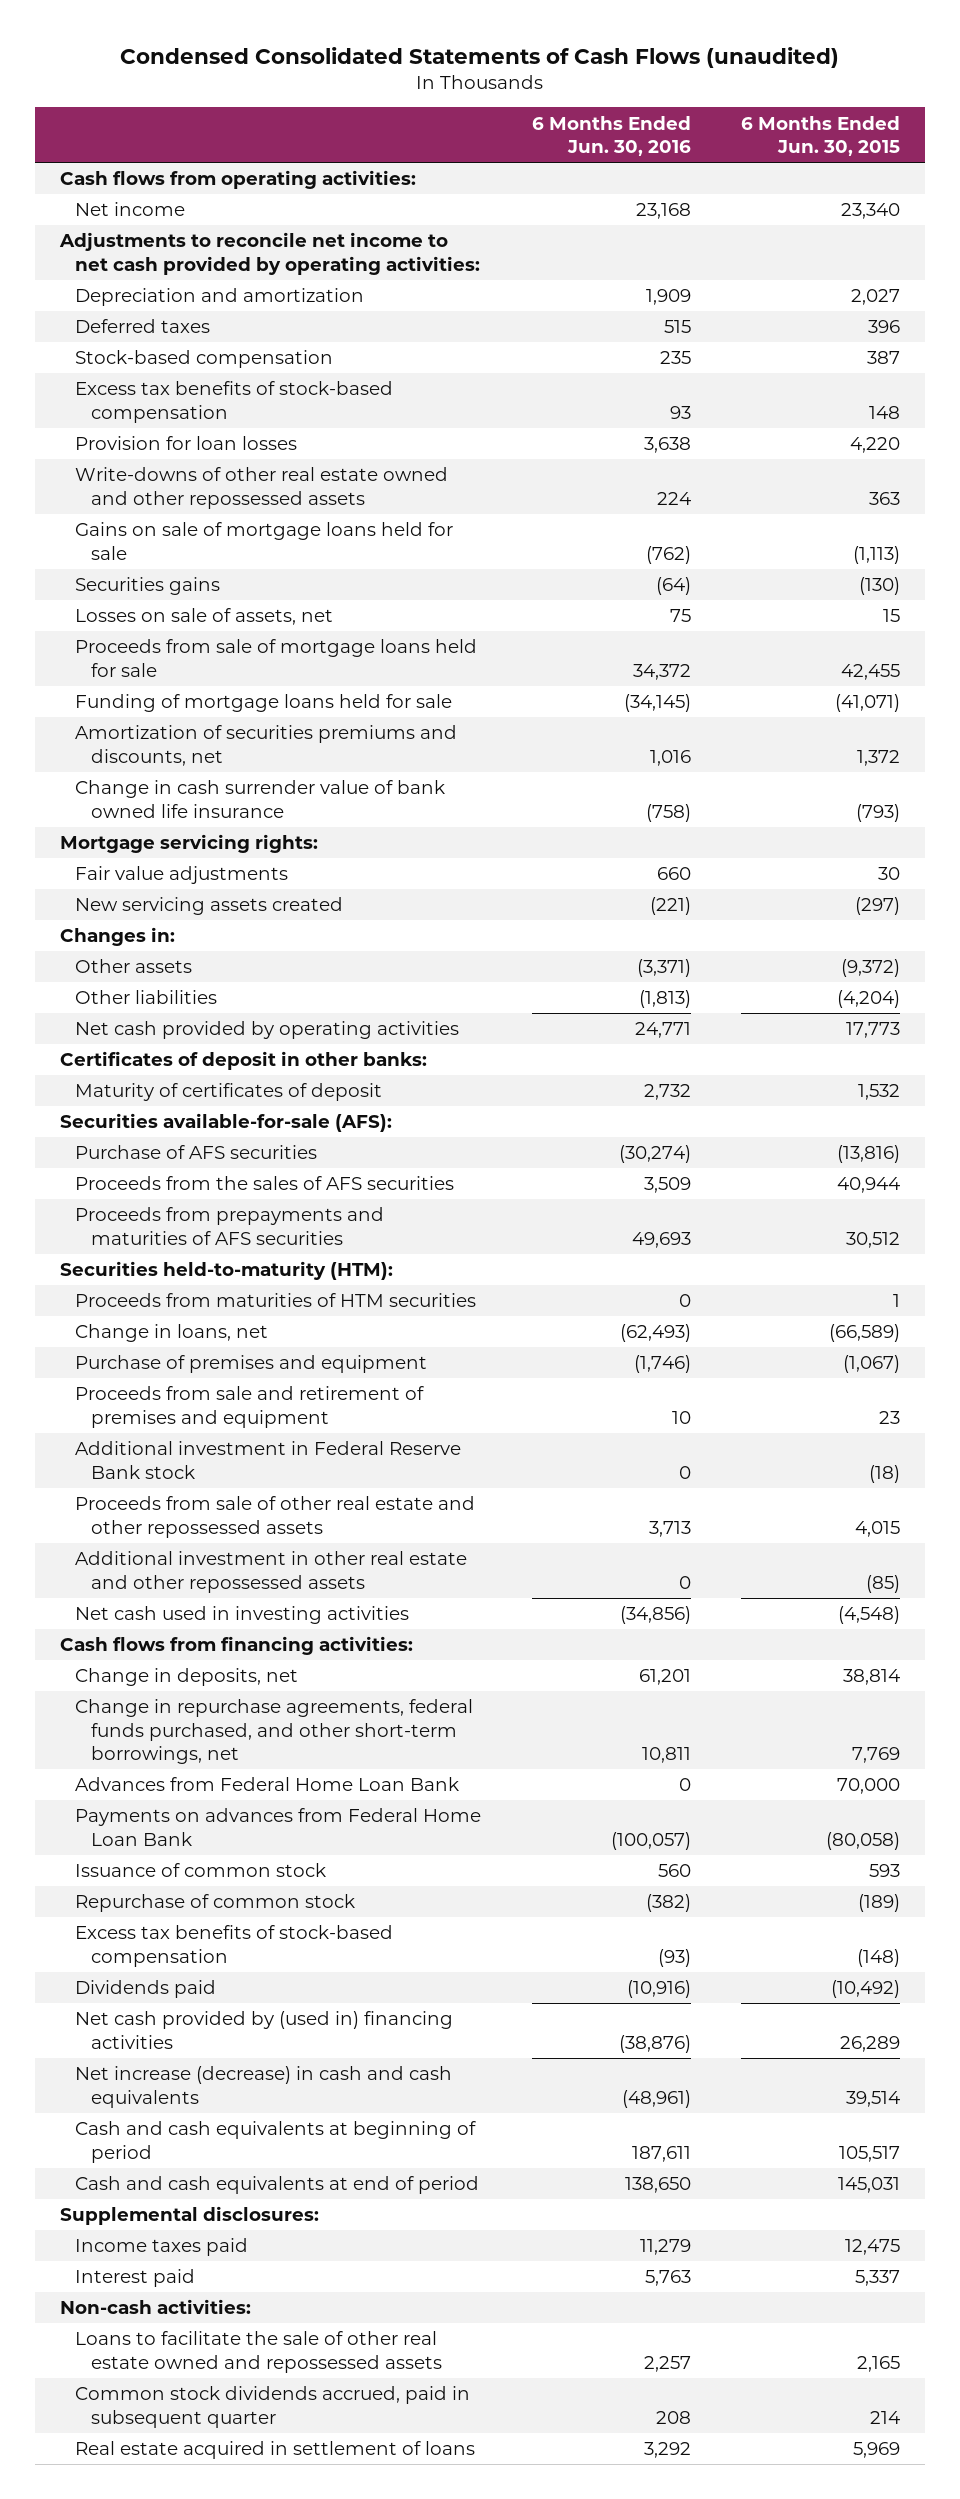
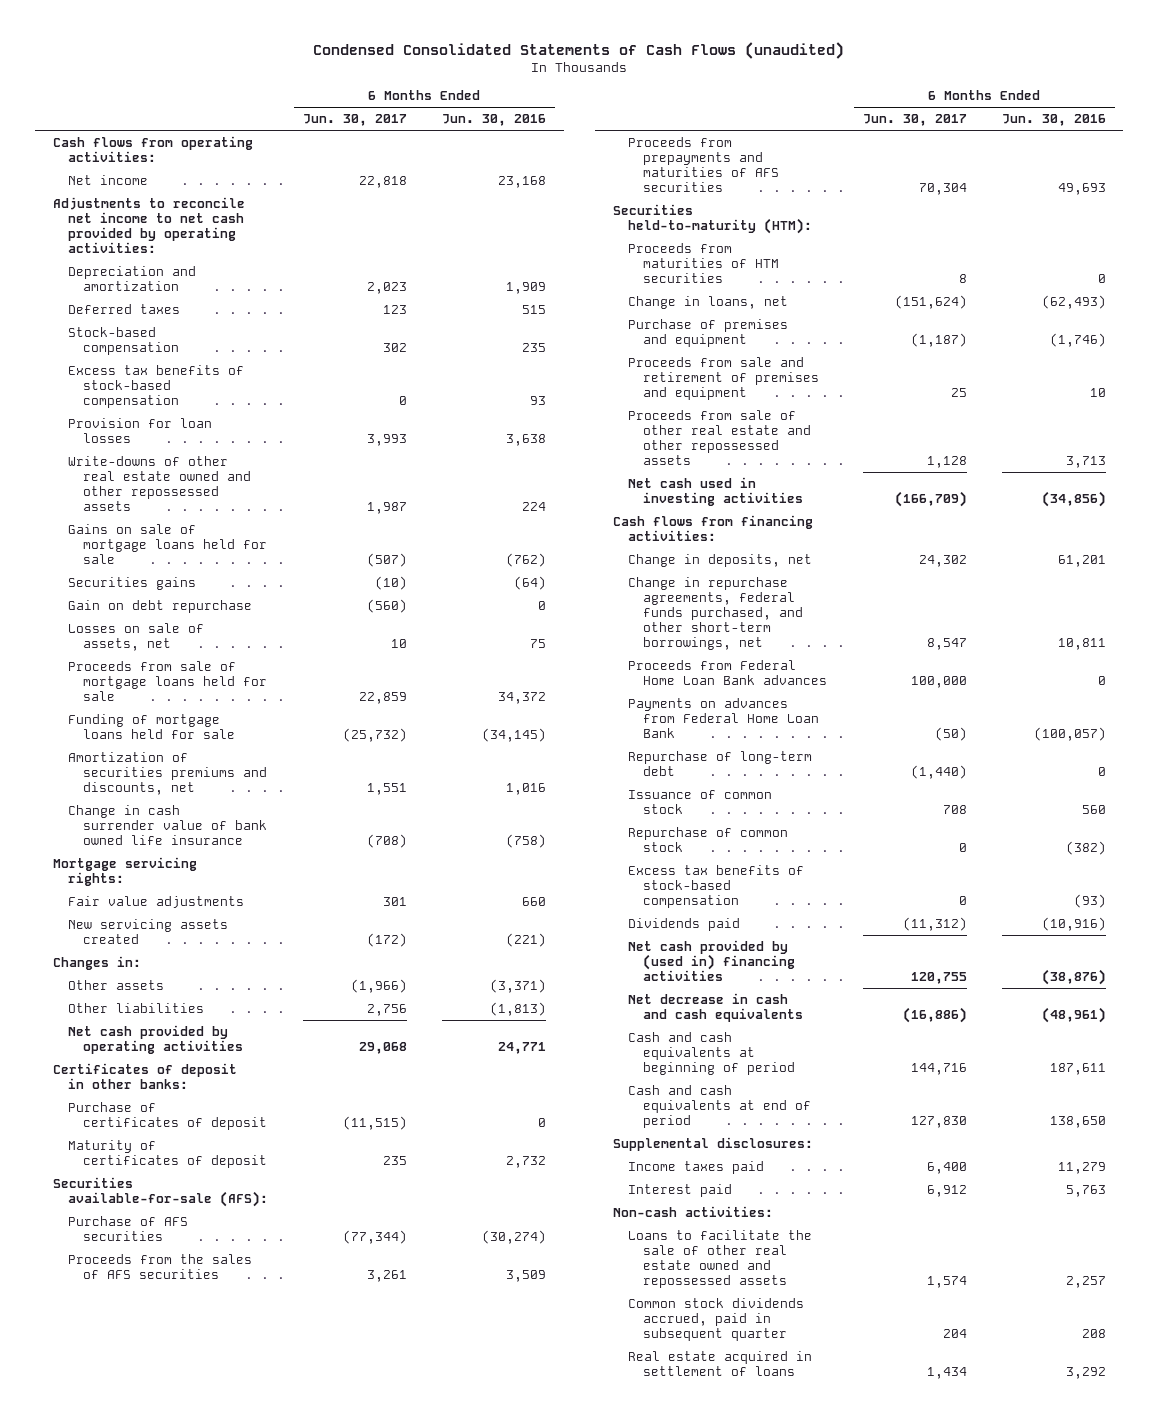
[741,115,901,156] 6 Months Ended Jun. 30, 2015 -> none
none -> [302,114,407,127] Jun. 30, 2017
none -> [67,599,252,613] Gain on debt repurchase
none -> [67,1101,267,1130] Purchase of certificates of deposit
[75,1441,462,1479] Additional investment in Federal Reserve Bank stock -> none
[75,1551,468,1593] Additional investment in other real estate and other repossessed assets -> none
[75,1777,460,1792] Advances from Federal Home Loan Bank -> [627,659,827,685] Proceeds from Federal Home Loan Bank advances
none -> [627,750,812,776] Repurchase of long-term debt
[75,2066,453,2108] Net increase (decrease) in cash and cash equivalents -> [627,992,803,1022] Net decrease in cash and cash equivalents

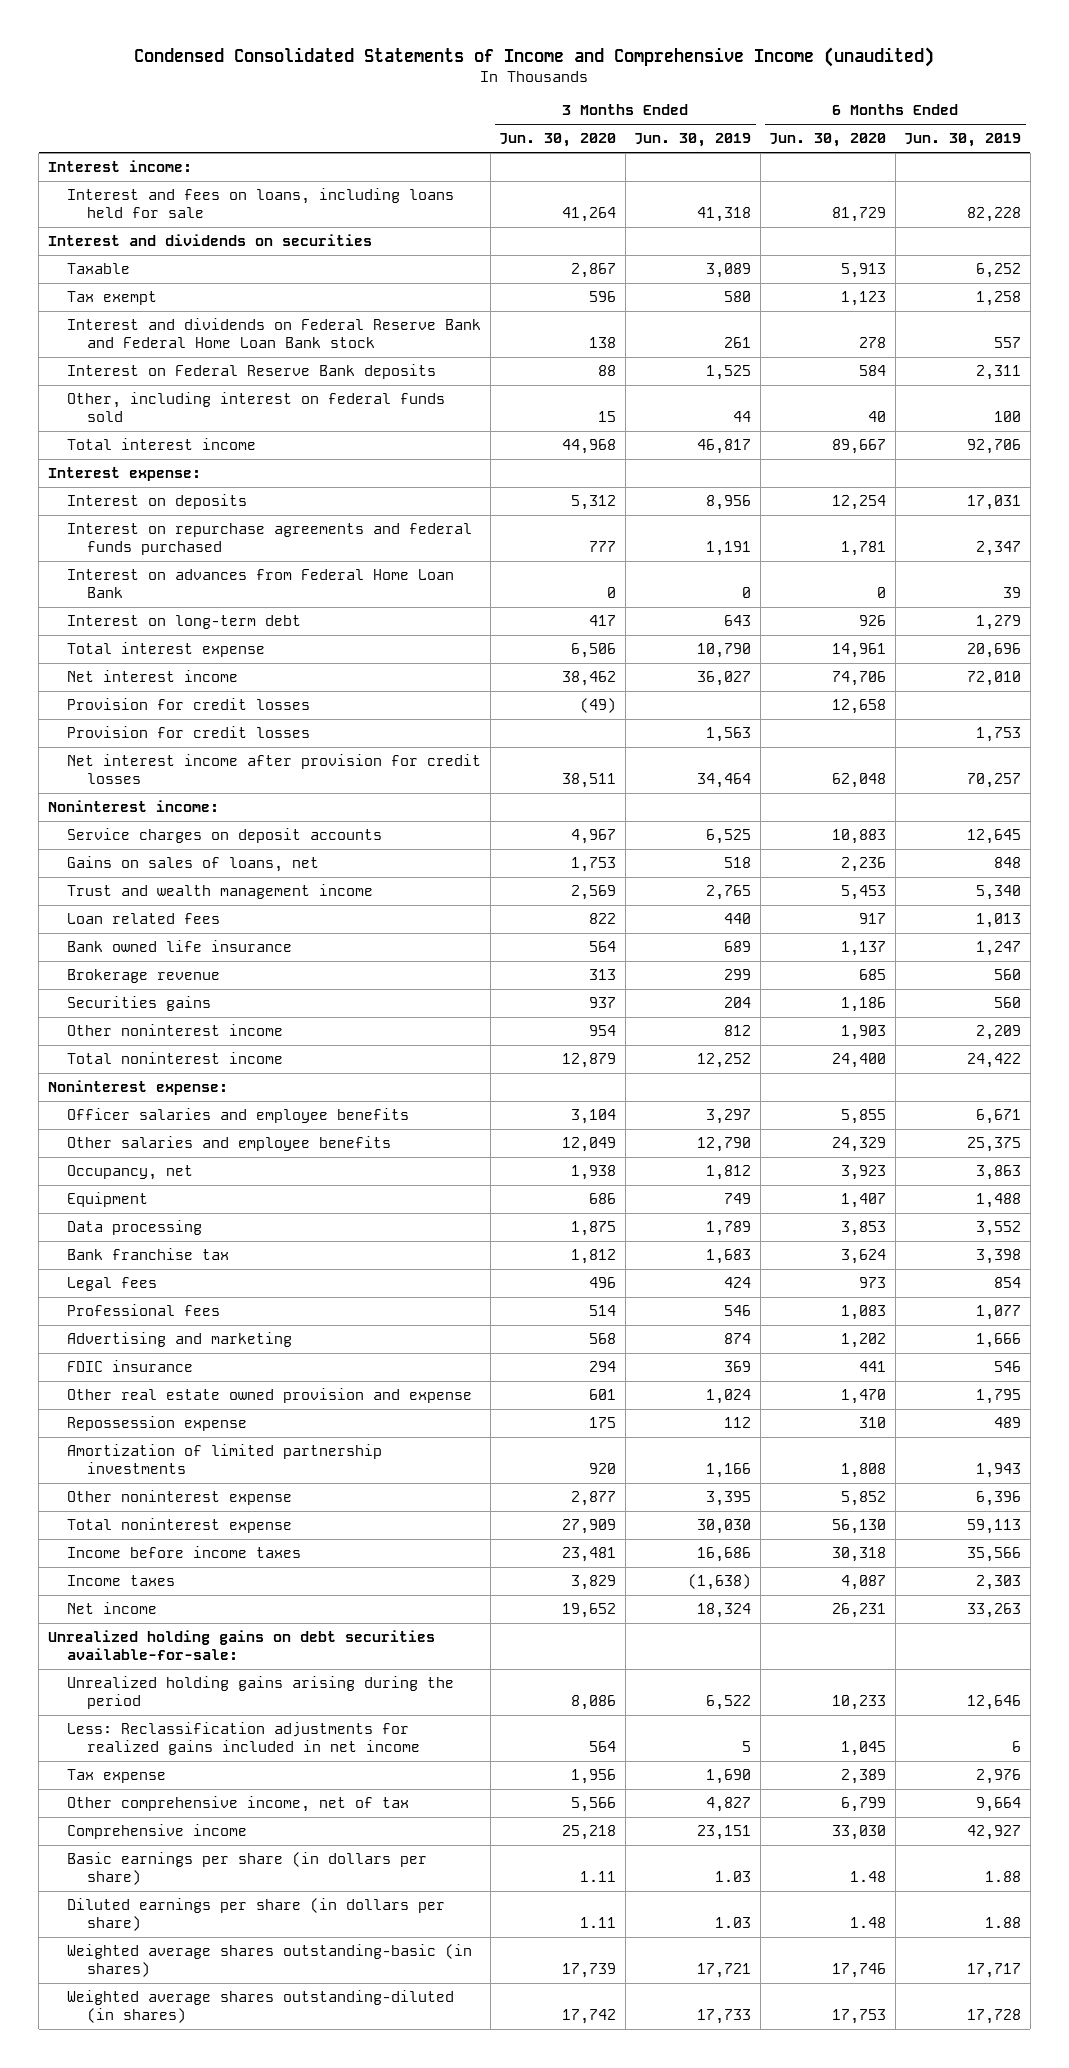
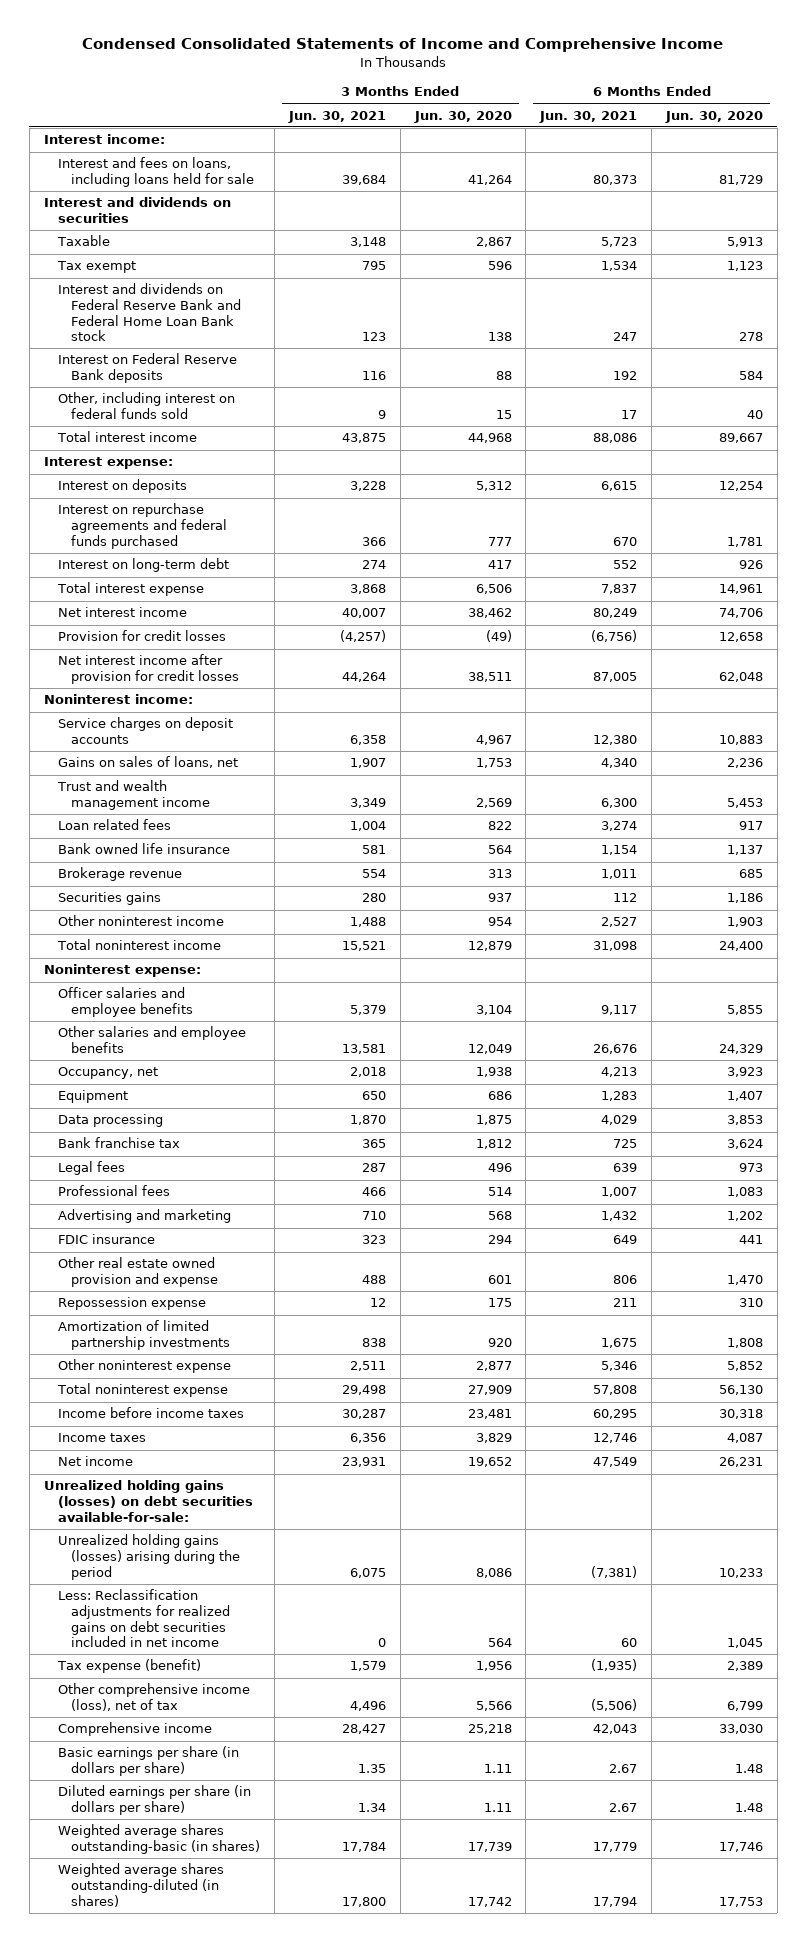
[134,46,935,67] Condensed Consolidated Statements of Income and Comprehensive Income (unaudited) -> [82,38,724,53] Condensed Consolidated Statements of Income and Comprehensive Income
[634,133,752,148] Jun. 30, 2019 -> none
[904,133,1022,148] Jun. 30, 2019 -> none
none -> [287,110,386,123] Jun. 30, 2021
none -> [539,110,638,123] Jun. 30, 2021
[67,569,455,598] Interest on advances from Federal Home Loan Bank -> none
[67,726,311,739] Provision for credit losses -> none
[47,1630,435,1660] Unrealized holding gains on debt securities available-for-sale: -> [43,1480,253,1522] Unrealized holding gains (losses) on debt securities available-for-sale:
[67,1676,455,1709] Unrealized holding gains arising during the period -> [57,1534,241,1580] Unrealized holding gains (losses) arising during the period
[67,1722,420,1755] Less: Reclassification adjustments for realized gains included in net income -> [57,1589,231,1648] Less: Reclassification adjustments for realized gains on debt securities included in net income
[67,1769,167,1784] Tax expense -> [56,1659,201,1674] Tax expense (benefit)
[67,1796,410,1813] Other comprehensive income, net of tax -> [57,1683,250,1712] Other comprehensive income (loss), net of tax

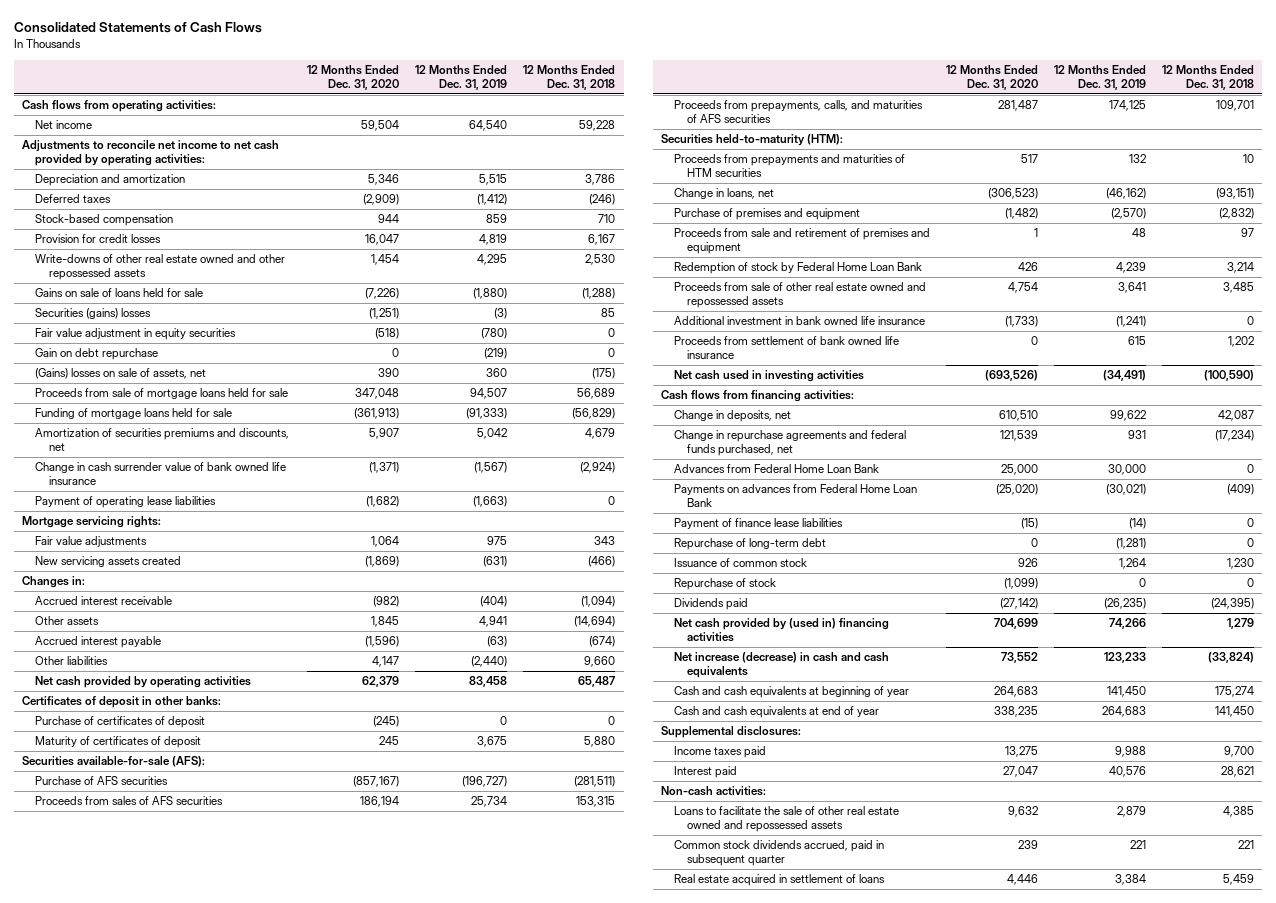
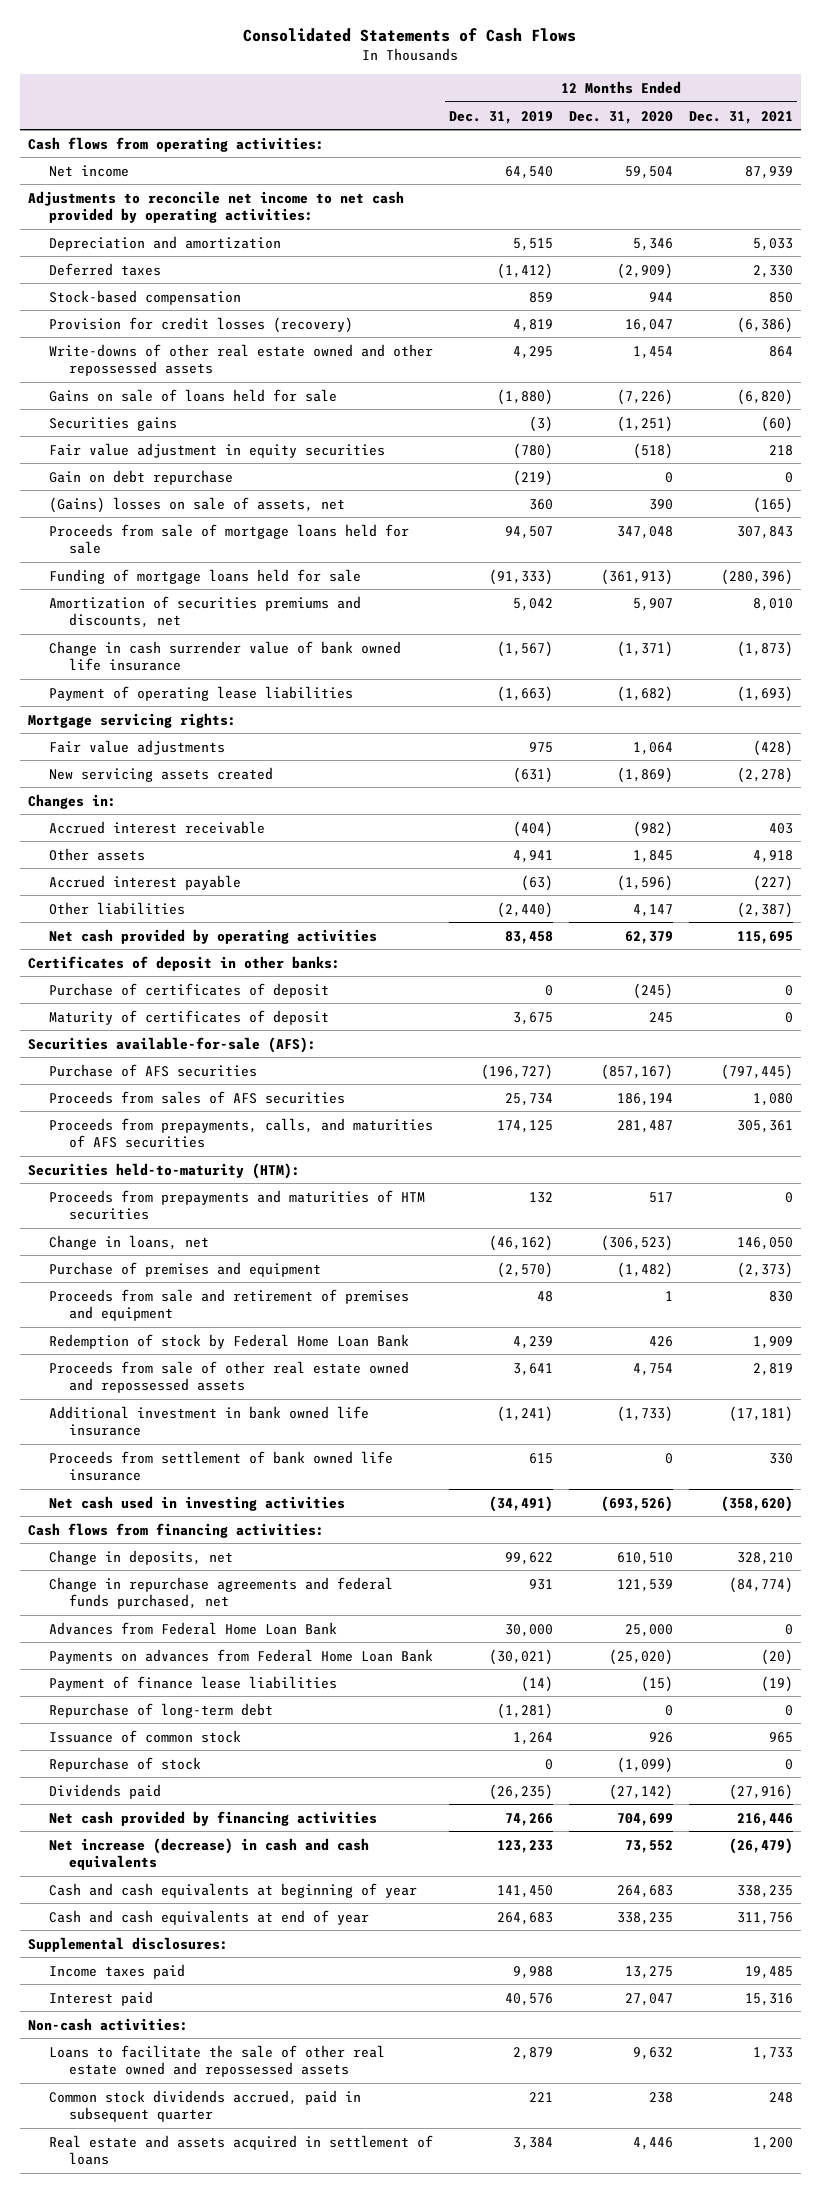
[523,65,616,90] 12 Months Ended Dec. 31, 2018 -> none
none -> [688,110,793,124] Dec. 31, 2021
[35,234,162,244] Provision for credit losses -> [48,316,353,333] Provision for credit losses (recovery)
[35,308,152,320] Securities (gains) losses -> [48,416,177,431] Securities gains
[674,618,890,642] Net cash provided by (used in) financing activities -> [48,1810,377,1826] Net cash provided by financing activities
[1018,840,1039,850] 239 -> [648,2091,673,2103] 238
[674,874,886,887] Real estate acquired in settlement of loans -> [48,2134,433,2165] Real estate and assets acquired in settlement of loans

